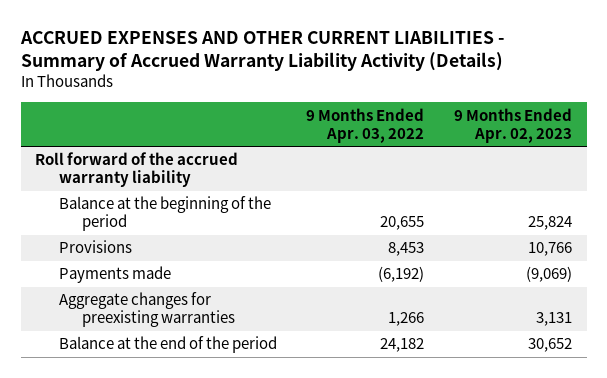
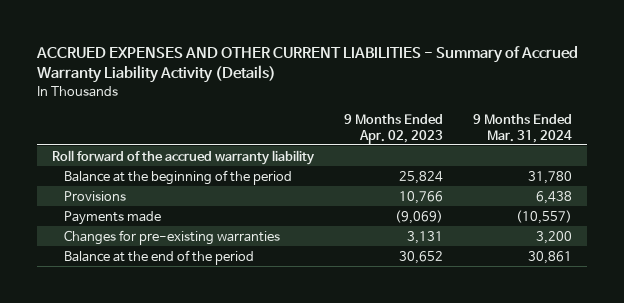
[306,107,425,143] 9 Months Ended Apr. 03, 2022 -> none
none -> [472,114,572,143] 9 Months Ended Mar. 31, 2024
[58,292,235,328] Aggregate changes for preexisting warranties -> [64,229,281,245] Changes for pre-existing warranties

